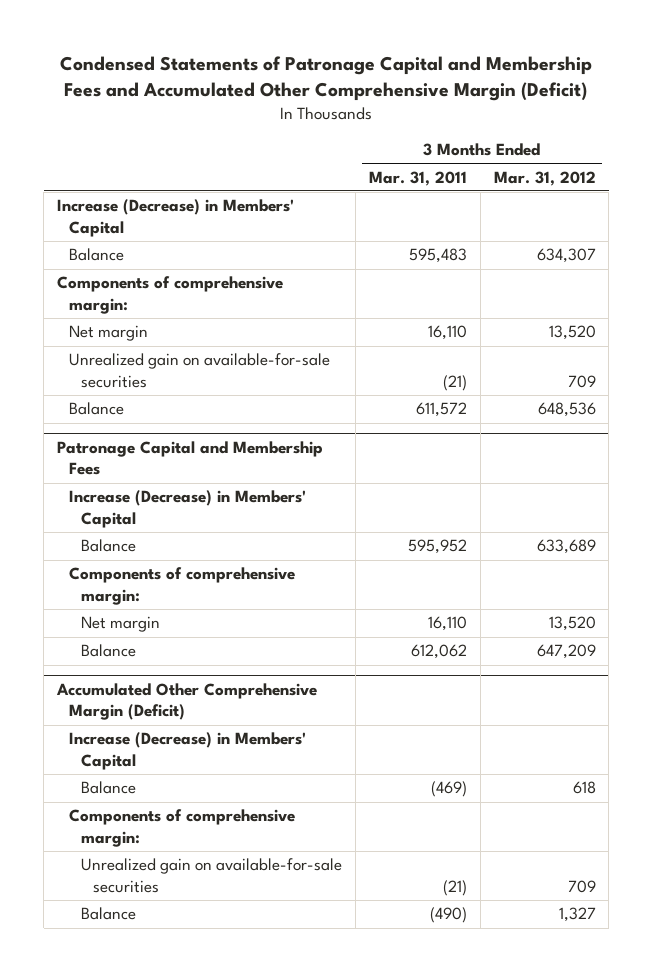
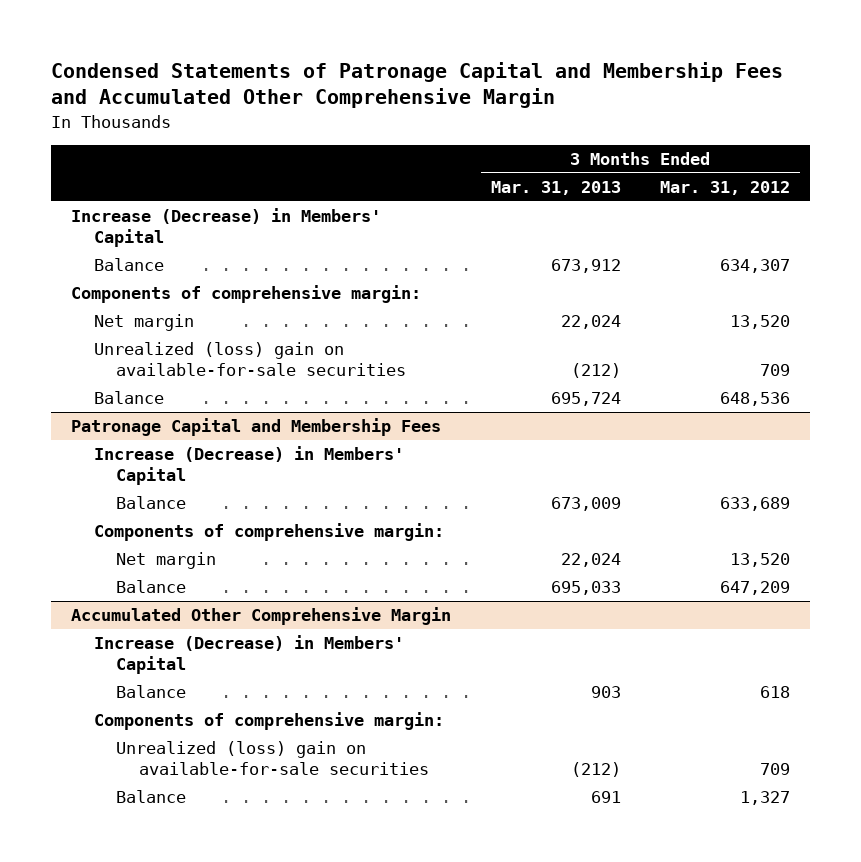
[60,55,593,101] Condensed Statements of Patronage Capital and Membership Fees and Accumulated Other Comprehensive Margin (Deficit) -> [51,61,784,109] Condensed Statements of Patronage Capital and Membership Fees and Accumulated Other Comprehensive Margin
[368,170,467,186] Mar. 31, 2011 -> none
none -> [490,180,621,195] Mar. 31, 2013
[68,353,330,388] Unrealized gain on available-for-sale securities -> [93,342,407,377] Unrealized (loss) gain on available-for-sale securities
[56,683,318,721] Accumulated Other Comprehensive Margin (Deficit) -> [71,607,452,626] Accumulated Other Comprehensive Margin
[80,858,342,893] Unrealized gain on available-for-sale securities -> [116,741,429,776] Unrealized (loss) gain on available-for-sale securities

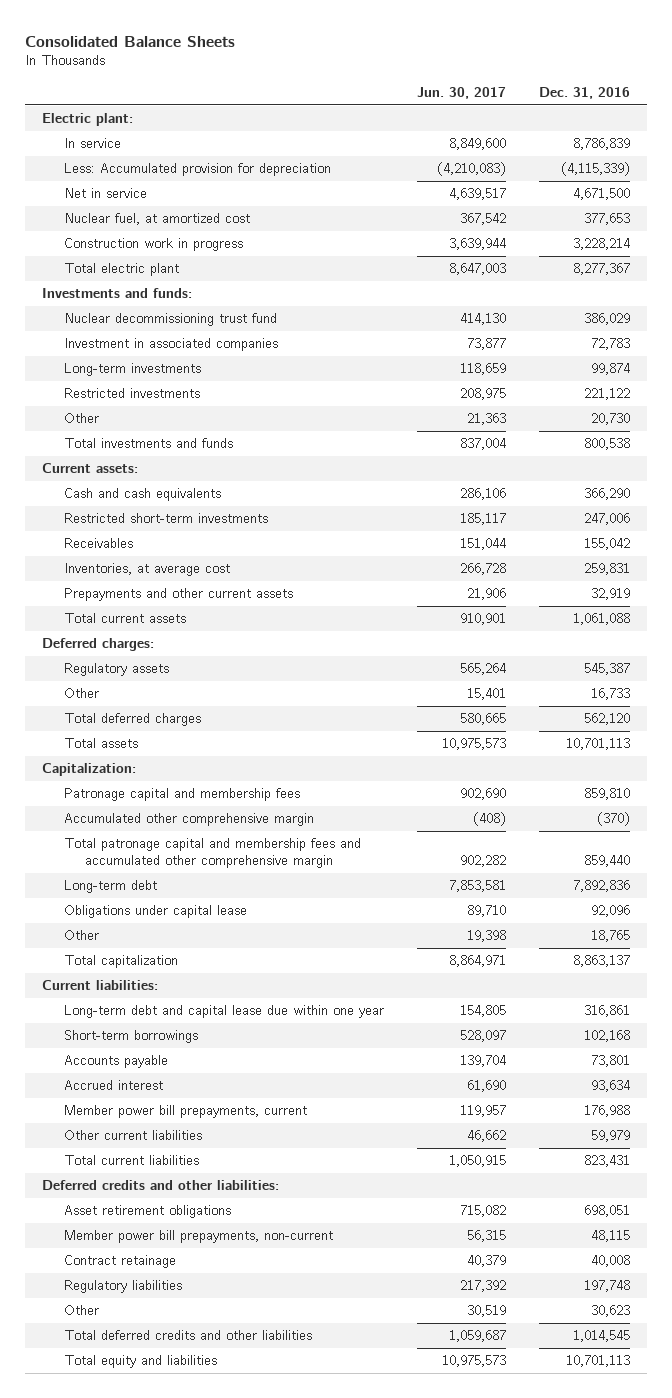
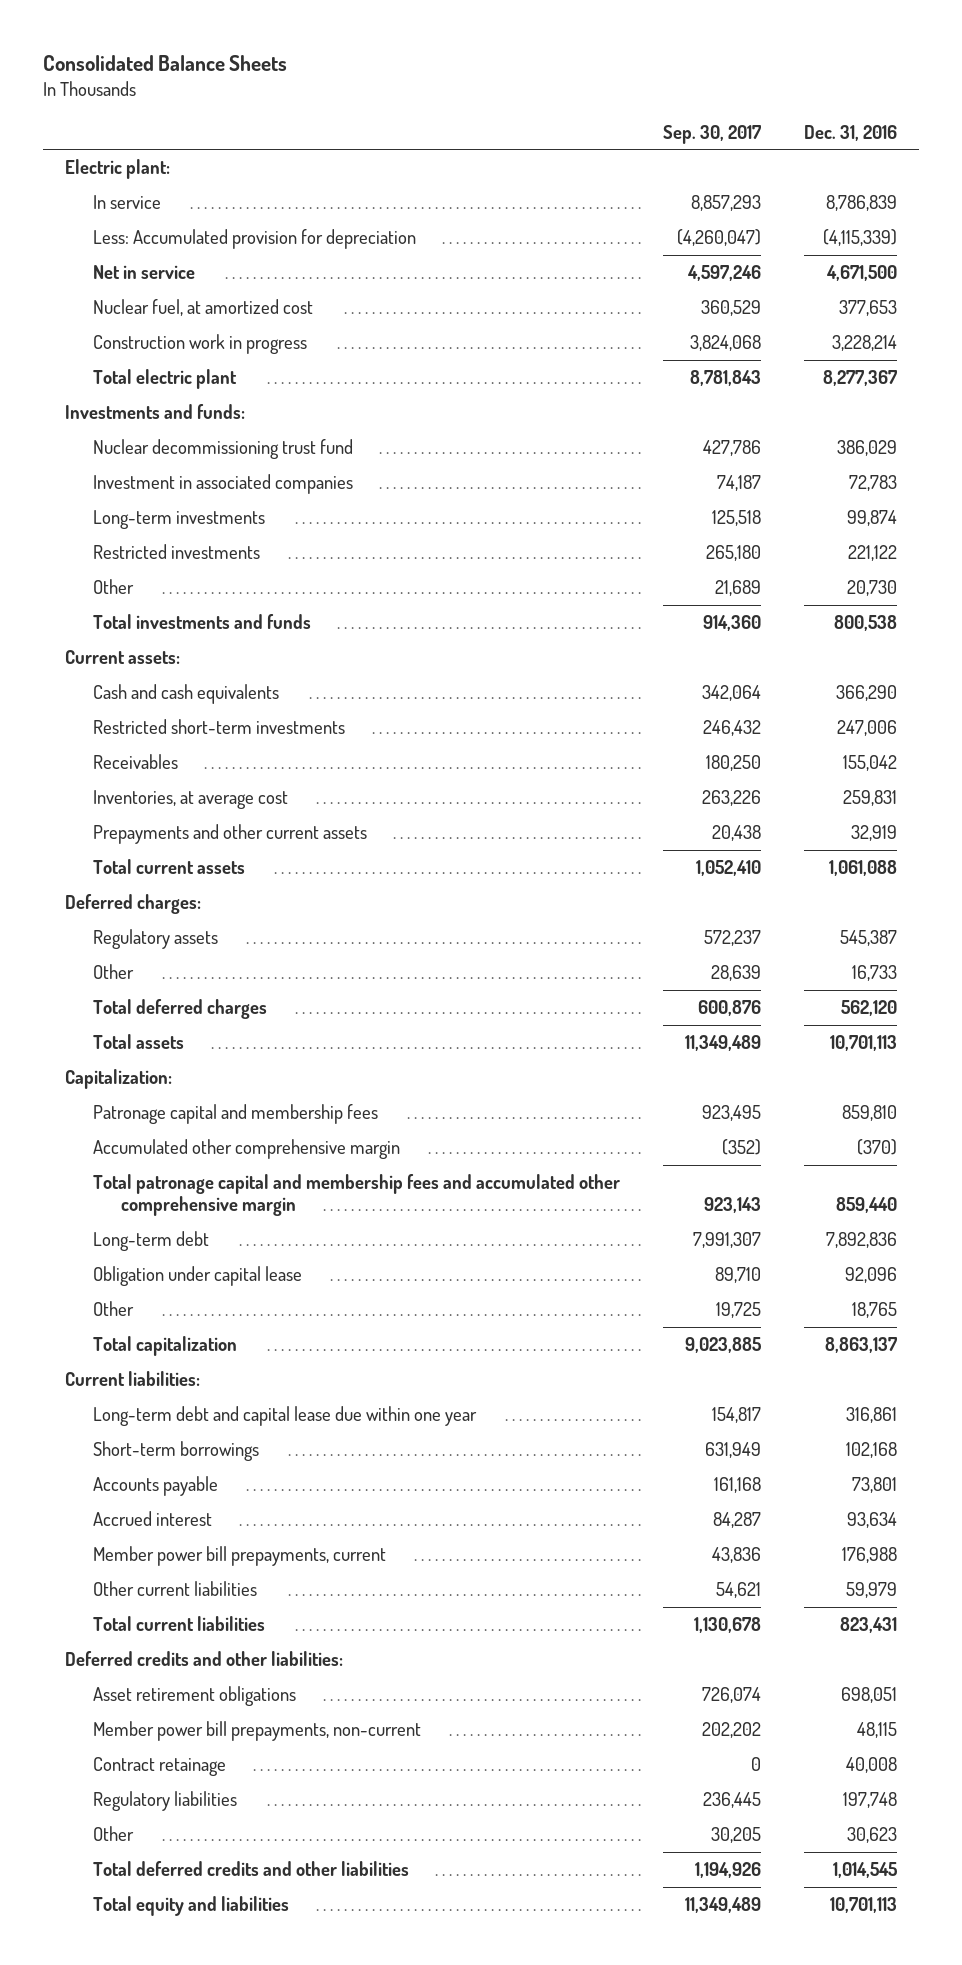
[416,86,506,99] Jun. 30, 2017 -> none
none -> [662,124,761,144] Sep. 30, 2017
[63,905,247,919] Obligations under capital lease -> [92,1266,302,1287] Obligation under capital lease

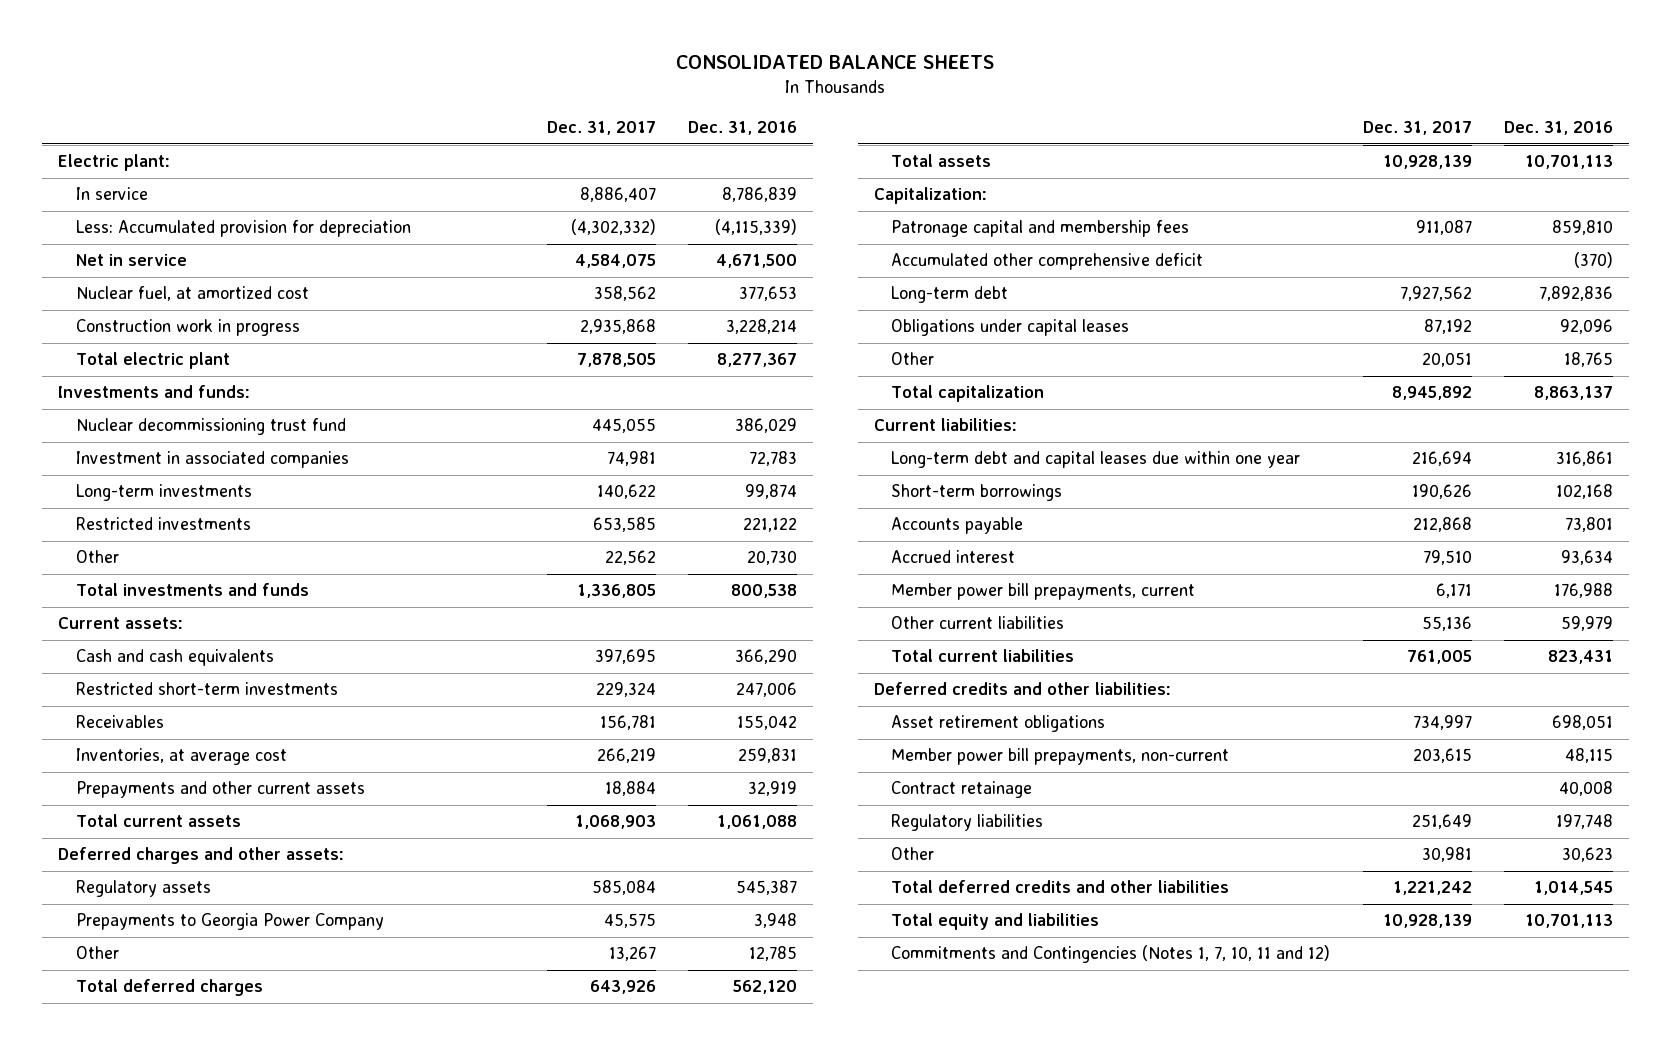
[42,55,287,72] Consolidated Balance Sheets -> [676,55,995,70] CONSOLIDATED BALANCE SHEETS
[662,124,761,144] Sep. 30, 2017 -> none
none -> [547,121,657,136] Dec. 31, 2017
[64,894,201,915] Deferred charges: -> [58,847,345,865] Deferred charges and other assets:
none -> [75,913,384,931] Prepayments to Georgia Power Company
[852,965,898,982] 16,733 -> [749,946,798,962] 12,785
[92,1174,620,1217] Total patronage capital and membership fees and accumulated other comprehensive margin -> none
[92,1139,400,1160] Accumulated other comprehensive margin -> [891,253,1204,271] Accumulated other comprehensive deficit
[92,1266,302,1287] Obligation under capital lease -> [891,319,1130,337] Obligations under capital leases
[92,1406,477,1427] Long-term debt and capital lease due within one year -> [891,451,1301,469] Long-term debt and capital leases due within one year
none -> [891,945,1331,964] Commitments and Contingencies (Notes 1, 7, 10, 11 and 12)

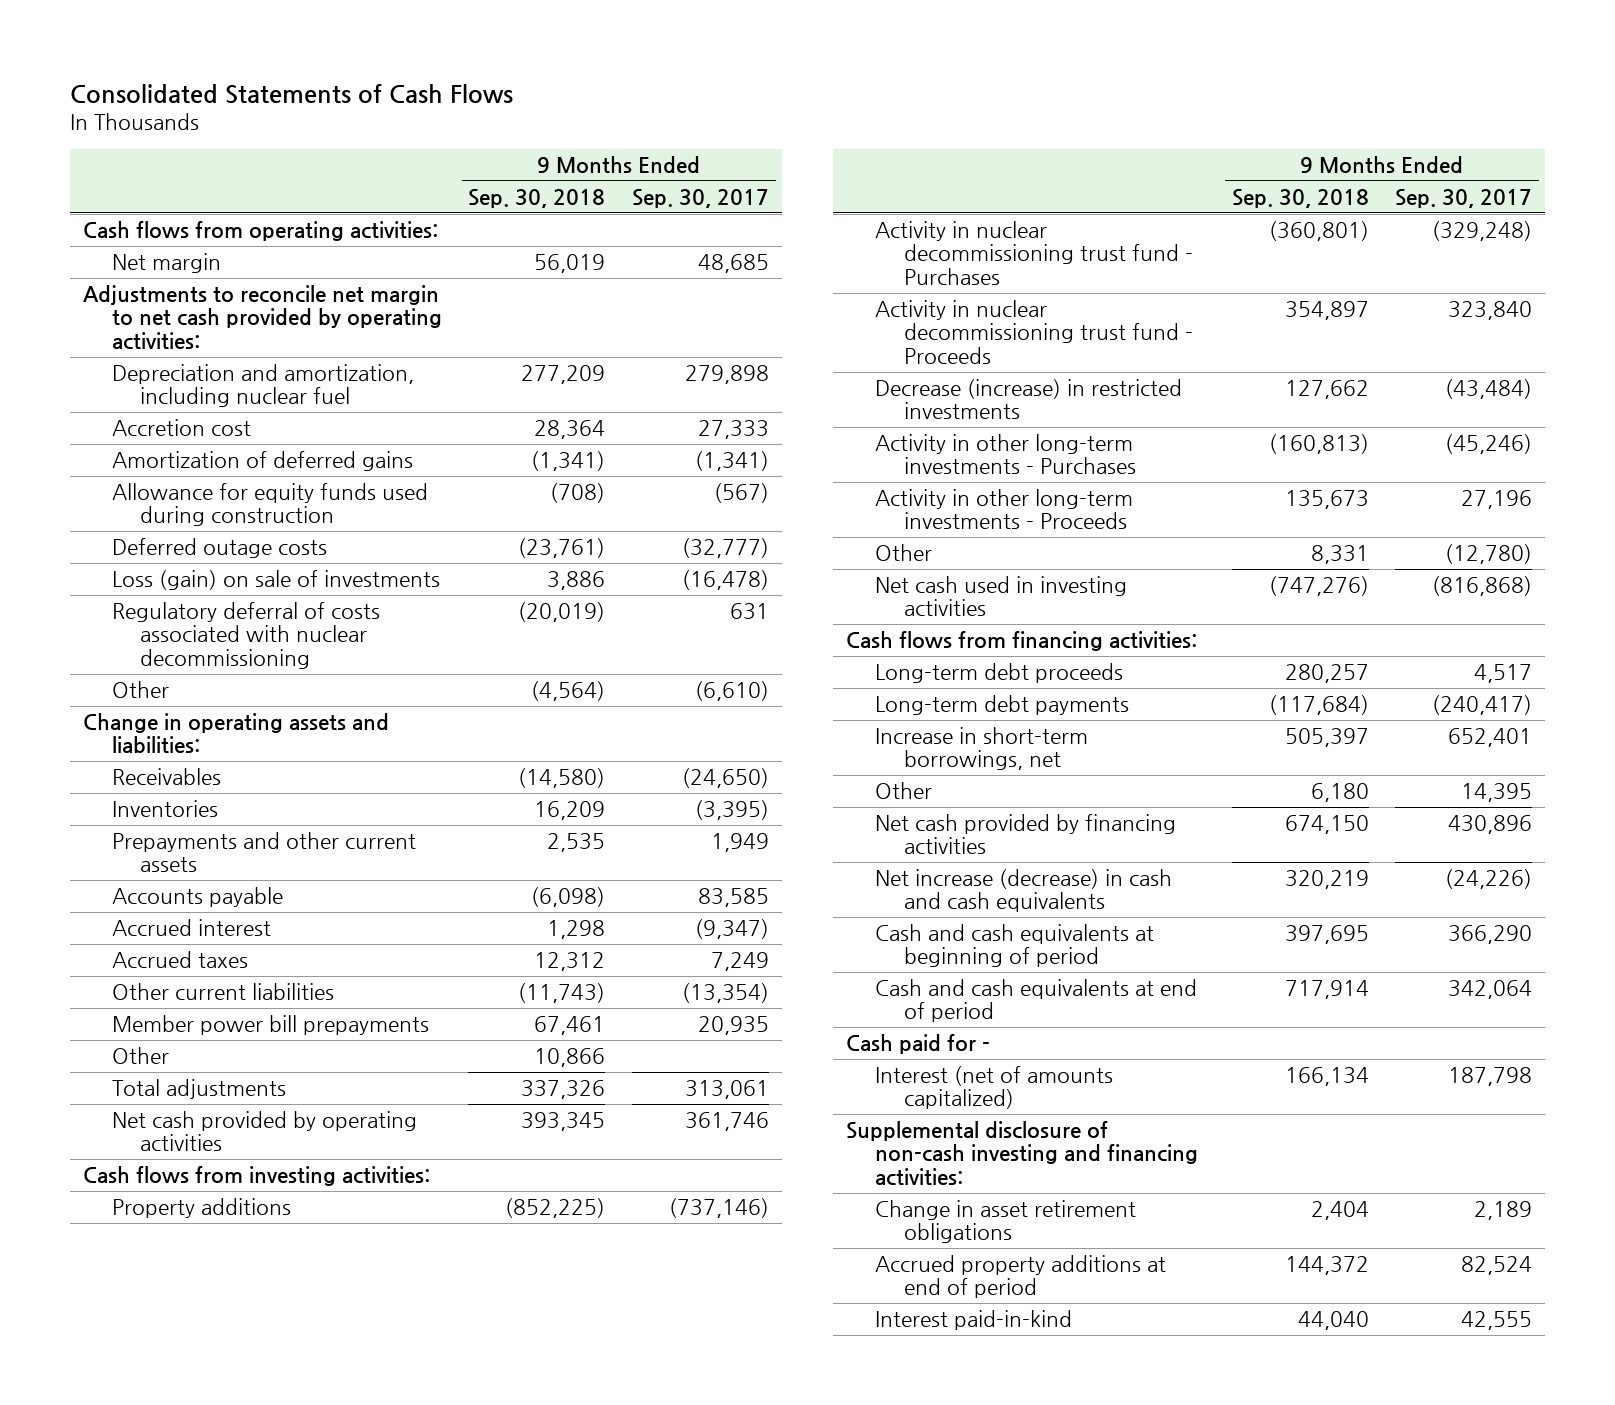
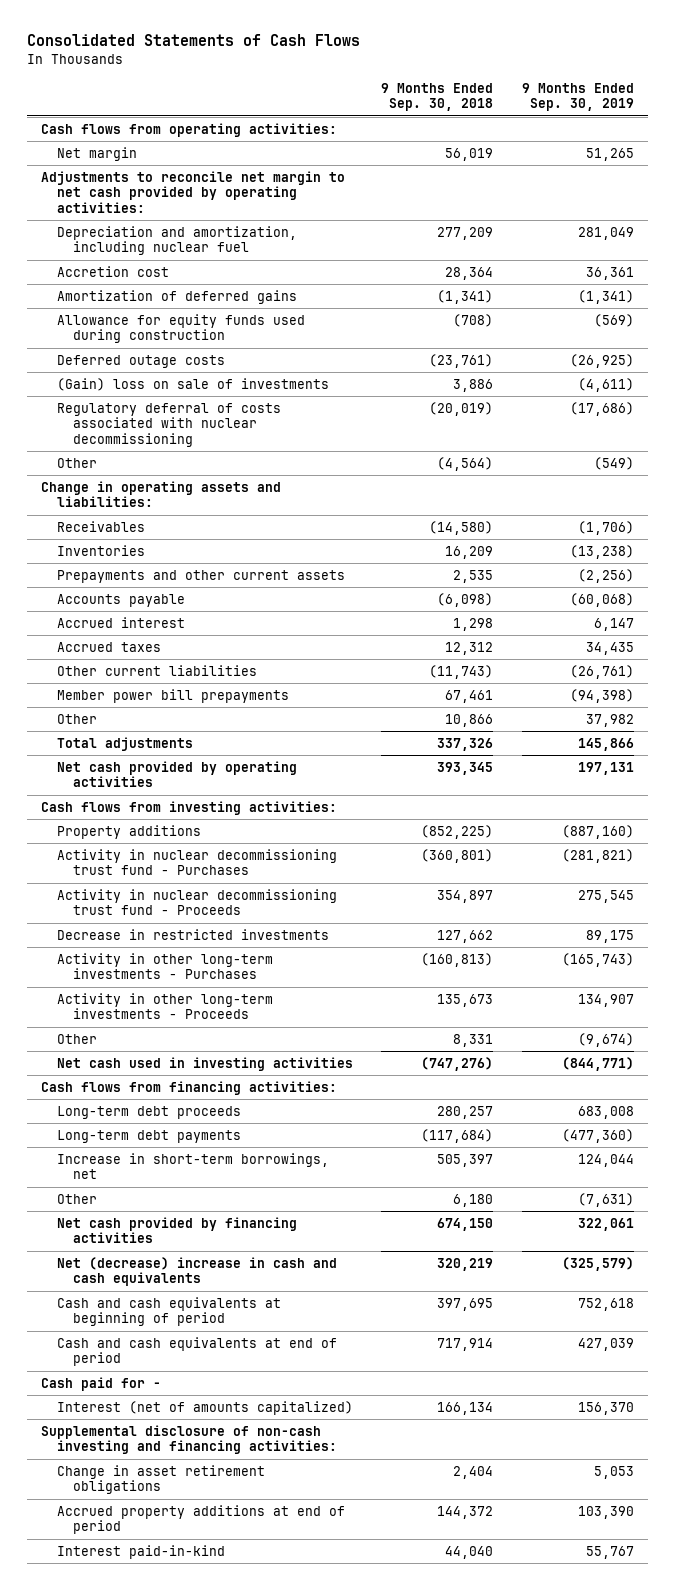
[632,188,770,208] Sep. 30, 2017 -> none
none -> [521,82,634,112] 9 Months Ended Sep. 30, 2019
[111,569,440,590] Loss (gain) on sale of investments -> [56,377,329,391] (Gain) loss on sale of investments
[874,378,1182,420] Decrease (increase) in restricted investments -> [56,928,329,940] Decrease in restricted investments
[874,868,1172,913] Net increase (decrease) in cash and cash equivalents -> [56,1256,337,1287] Net (decrease) increase in cash and cash equivalents

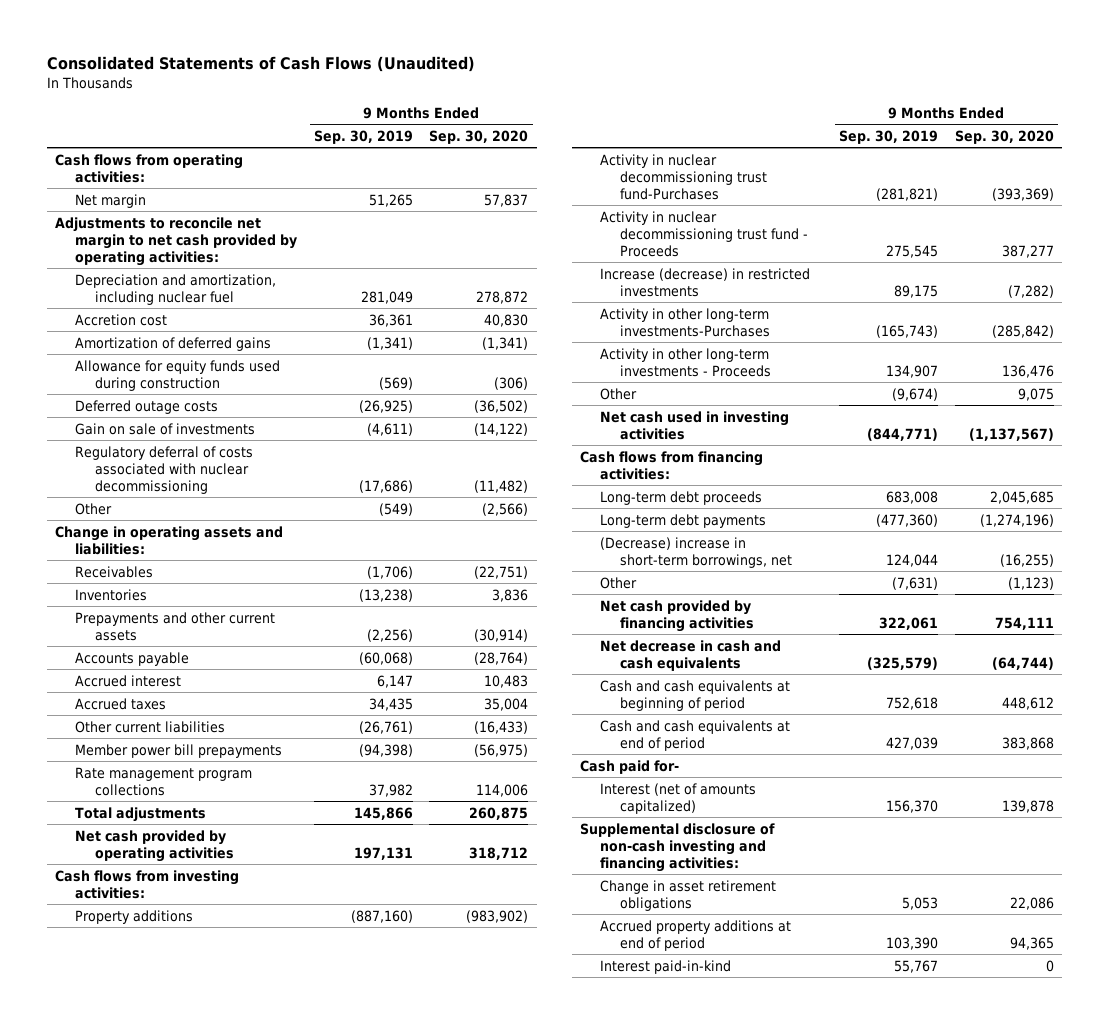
[26,34,360,47] Consolidated Statements of Cash Flows -> [46,55,475,72] Consolidated Statements of Cash Flows (Unaudited)
[381,82,494,112] 9 Months Ended Sep. 30, 2018 -> none
none -> [429,130,529,145] Sep. 30, 2020
[56,377,329,391] (Gain) loss on sale of investments -> [75,422,256,435] Gain on sale of investments
[56,713,97,724] Other -> [75,766,253,796] Rate management program collections
[56,848,337,876] Activity in nuclear decommissioning trust fund - Purchases -> [600,153,767,200] Activity in nuclear decommissioning trust fund-Purchases
[56,928,329,940] Decrease in restricted investments -> [600,267,811,297] Increase (decrease) in restricted investments
[56,952,273,980] Activity in other long-term investments - Purchases -> [600,307,770,337] Activity in other long-term investments-Purchases
[56,1152,329,1180] Increase in short-term borrowings, net -> [600,536,792,568] (Decrease) increase in short-term borrowings, net
[56,1256,337,1287] Net (decrease) increase in cash and cash equivalents -> [600,639,782,671] Net decrease in cash and cash equivalents
[40,1376,161,1391] Cash paid for - -> [580,759,680,774] Cash paid for-

